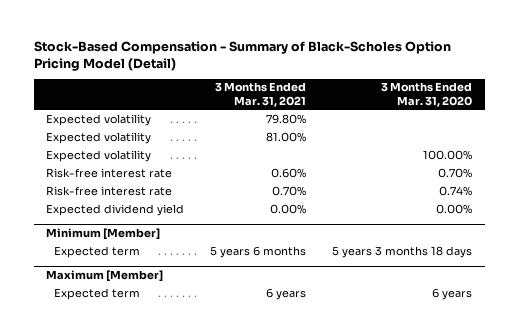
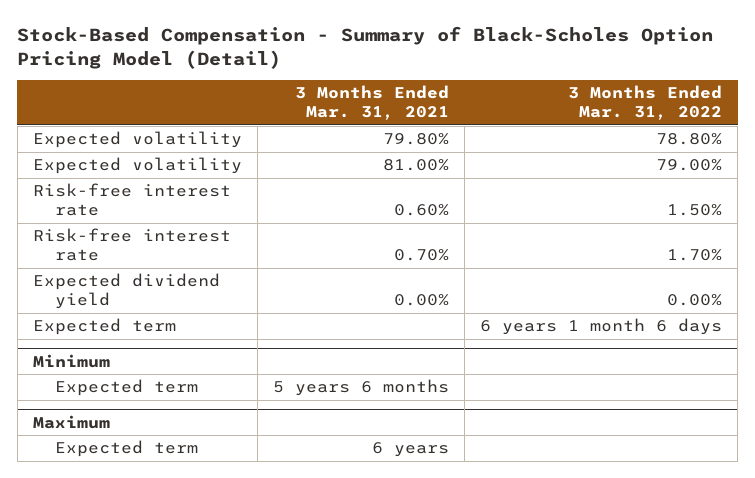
[381,82,473,107] 3 Months Ended Mar. 31, 2020 -> none
none -> [568,85,723,121] 3 Months Ended Mar. 31, 2022
[46,149,152,162] Expected volatility -> none
none -> [32,318,176,336] Expected term
[46,228,161,241] Minimum [Member] -> [32,353,110,368] Minimum
[46,270,164,283] Maximum [Member] -> [32,414,110,429] Maximum

